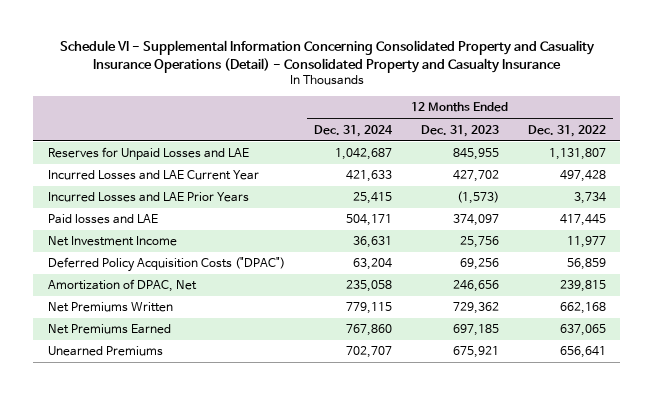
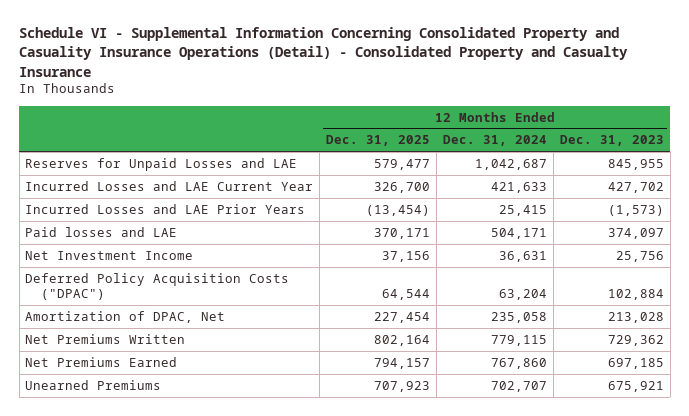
[527,124,606,137] Dec. 31, 2022 -> none
none -> [326,135,431,147] Dec. 31, 2025
[459,258,499,271] 69,256 -> [607,289,664,301] 102,884
[452,280,499,293] 246,656 -> [607,311,664,323] 213,028

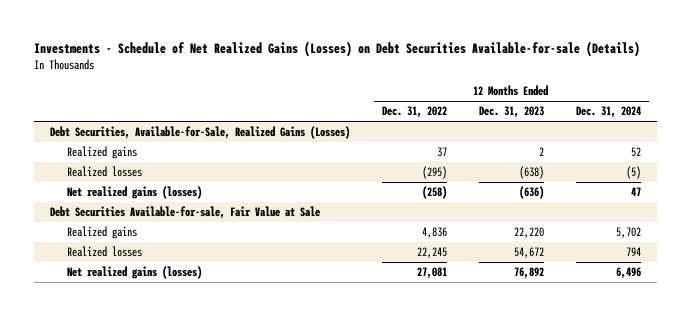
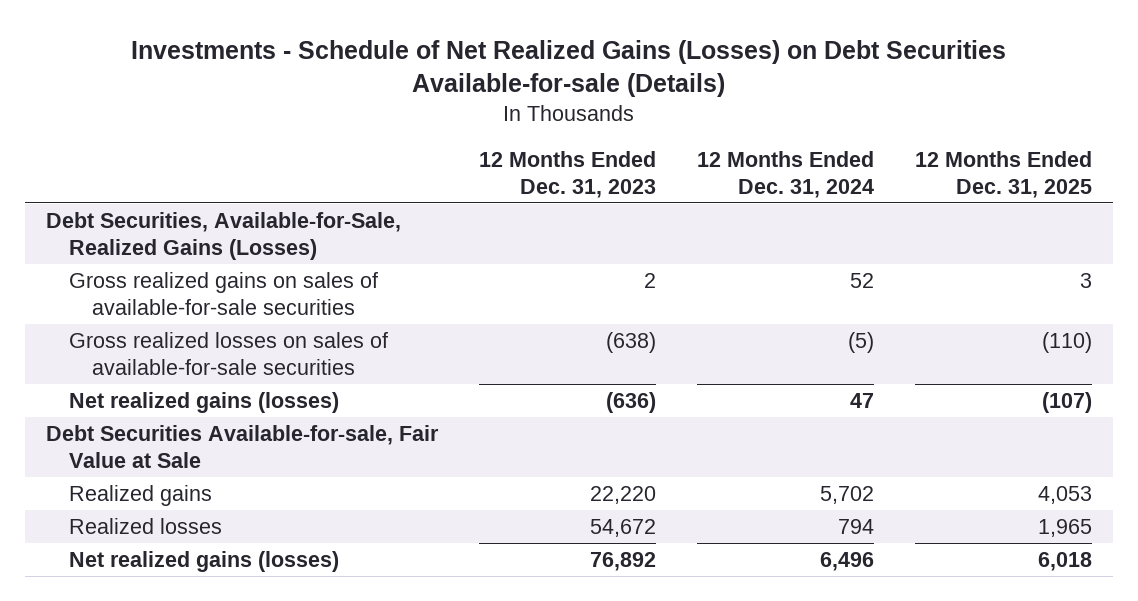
[382,106,448,119] Dec. 31, 2022 -> none
none -> [915,150,1093,198] 12 Months Ended Dec. 31, 2025
[66,146,137,160] Realized gains -> [68,272,378,315] Gross realized gains on sales of available-for-sale securities
[66,166,142,178] Realized losses -> [68,332,388,375] Gross realized losses on sales of available-for-sale securities

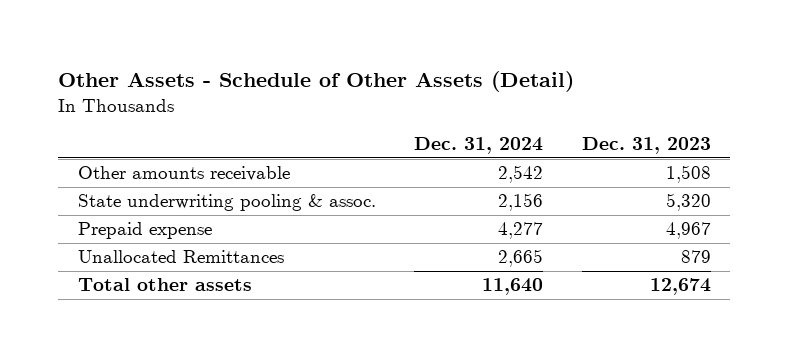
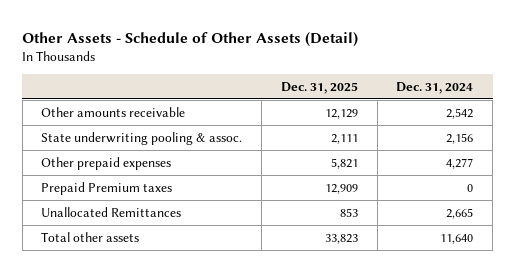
[581,137,711,155] Dec. 31, 2023 -> none
none -> [280,81,358,94] Dec. 31, 2025
[77,222,212,240] Prepaid expense -> [41,156,172,170] Other prepaid expenses
none -> [41,181,173,195] Prepaid Premium taxes

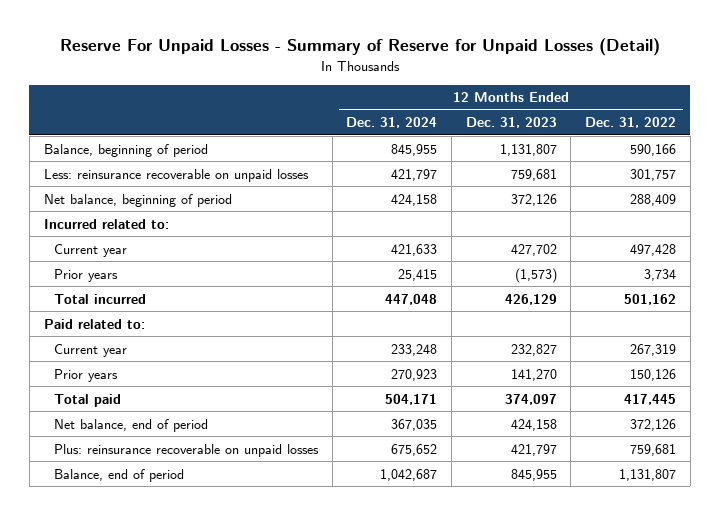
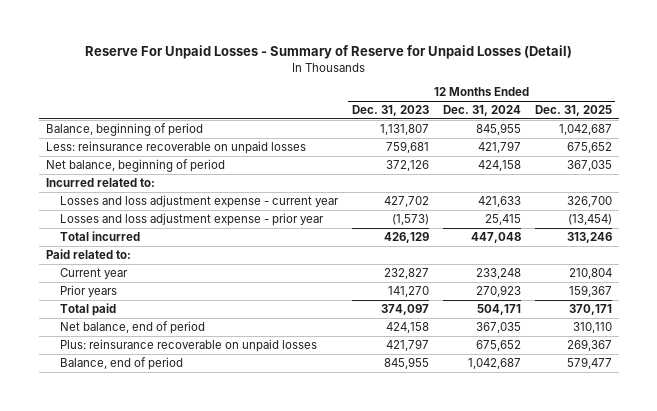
[584,117,676,129] Dec. 31, 2022 -> none
none -> [534,105,612,117] Dec. 31, 2025
[54,243,128,257] Current year -> [59,195,339,209] Losses and loss adjustment expense - current year
[54,268,119,282] Prior years -> [59,213,324,227] Losses and loss adjustment expense - prior year

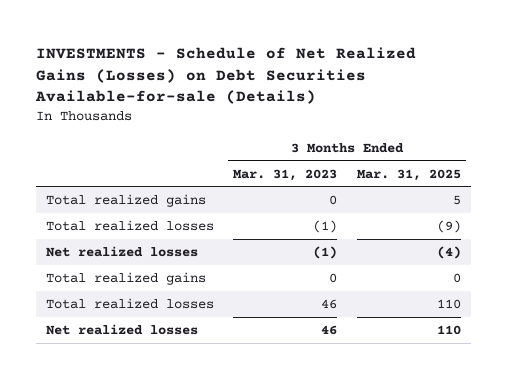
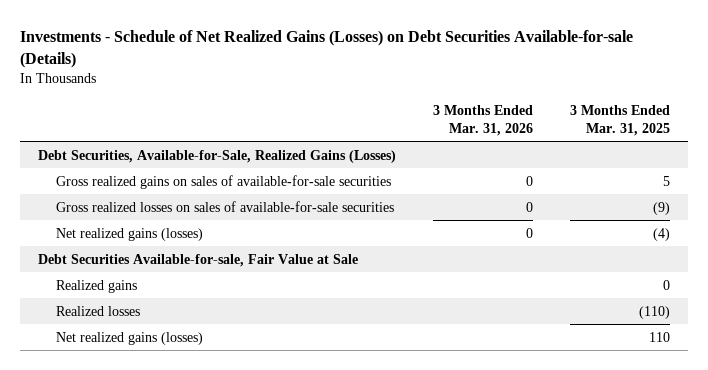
[35,46,417,105] INVESTMENTS - Schedule of Net Realized Gains (Losses) on Debt Securities Available-for-sale (Details) -> [19,29,633,68] Investments - Schedule of Net Realized Gains (Losses) on Debt Securities Available-for-sale (Details)
[233,168,338,181] Mar. 31, 2023 -> none
none -> [433,104,534,136] 3 Months Ended Mar. 31, 2026
none -> [38,149,397,163] Debt Securities, Available-for-Sale, Realized Gains (Losses)
[45,194,206,208] Total realized gains -> [55,174,391,189] Gross realized gains on sales of available-for-sale securities
[45,220,214,232] Total realized losses -> [55,200,394,212] Gross realized losses on sales of available-for-sale securities
[45,246,198,258] Net realized losses -> [55,227,203,241] Net realized gains (losses)
none -> [38,253,359,267] Debt Securities Available-for-sale, Fair Value at Sale
[45,272,206,286] Total realized gains -> [55,279,137,293] Realized gains
[45,298,214,310] Total realized losses -> [55,305,140,316] Realized losses
[436,299,461,310] 110 -> [638,305,670,319] (110)
[45,324,198,336] Net realized losses -> [55,331,203,345] Net realized gains (losses)

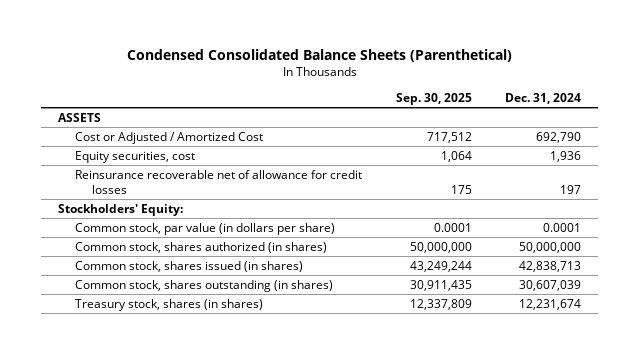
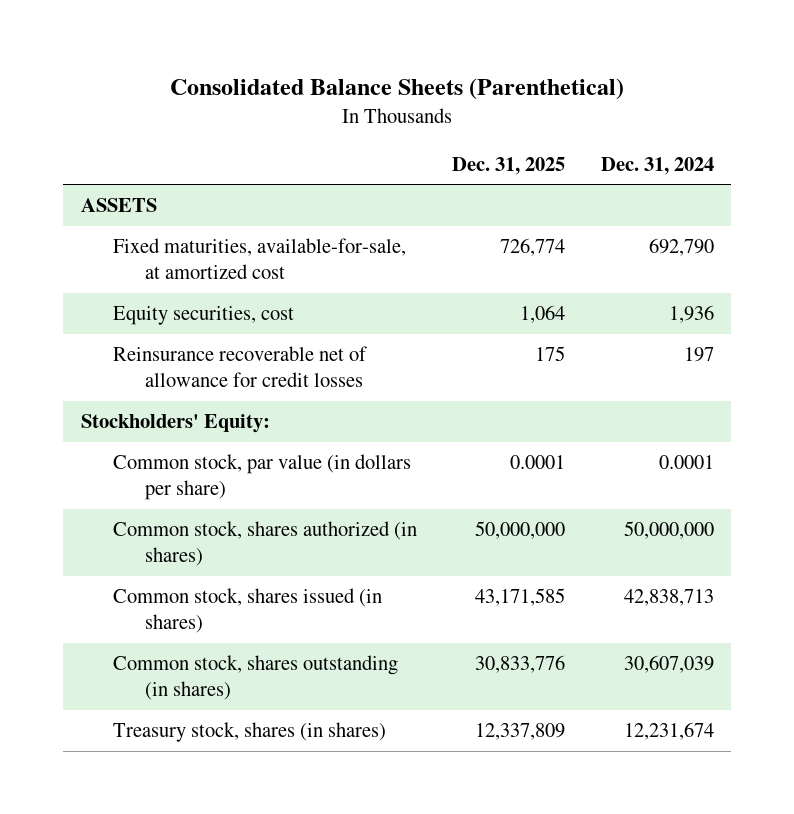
[126,49,512,63] Condensed Consolidated Balance Sheets (Parenthetical) -> [170,77,625,100] Consolidated Balance Sheets (Parenthetical)
[395,93,472,106] Sep. 30, 2025 -> none
none -> [452,156,566,175] Dec. 31, 2025
[75,131,264,144] Cost or Adjusted / Amortized Cost -> [112,238,406,280] Fixed maturities, available-for-sale, at amortized cost

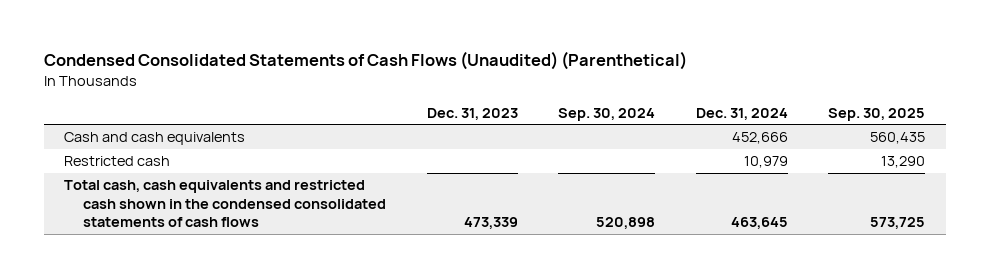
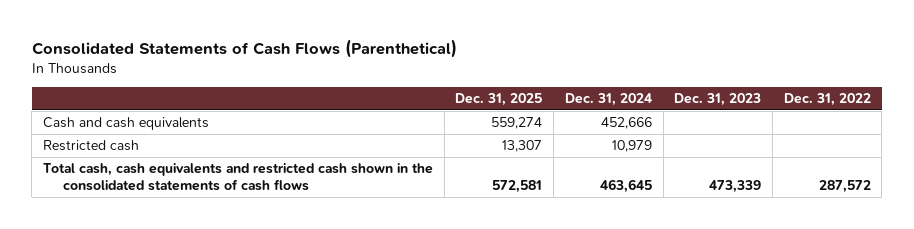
[43,51,687,71] Condensed Consolidated Statements of Cash Flows (Unaudited) (Parenthetical) -> [31,38,457,58] Consolidated Statements of Cash Flows (Parenthetical)
[558,107,656,121] Sep. 30, 2024 -> none
[828,107,926,121] Sep. 30, 2025 -> none
none -> [455,93,543,107] Dec. 31, 2025
none -> [783,93,871,107] Dec. 31, 2022
[63,180,387,228] Total cash, cash equivalents and restricted cash shown in the condensed consolidated statements of cash flows -> [43,163,434,192] Total cash, cash equivalents and restricted cash shown in the consolidated statements of cash flows

